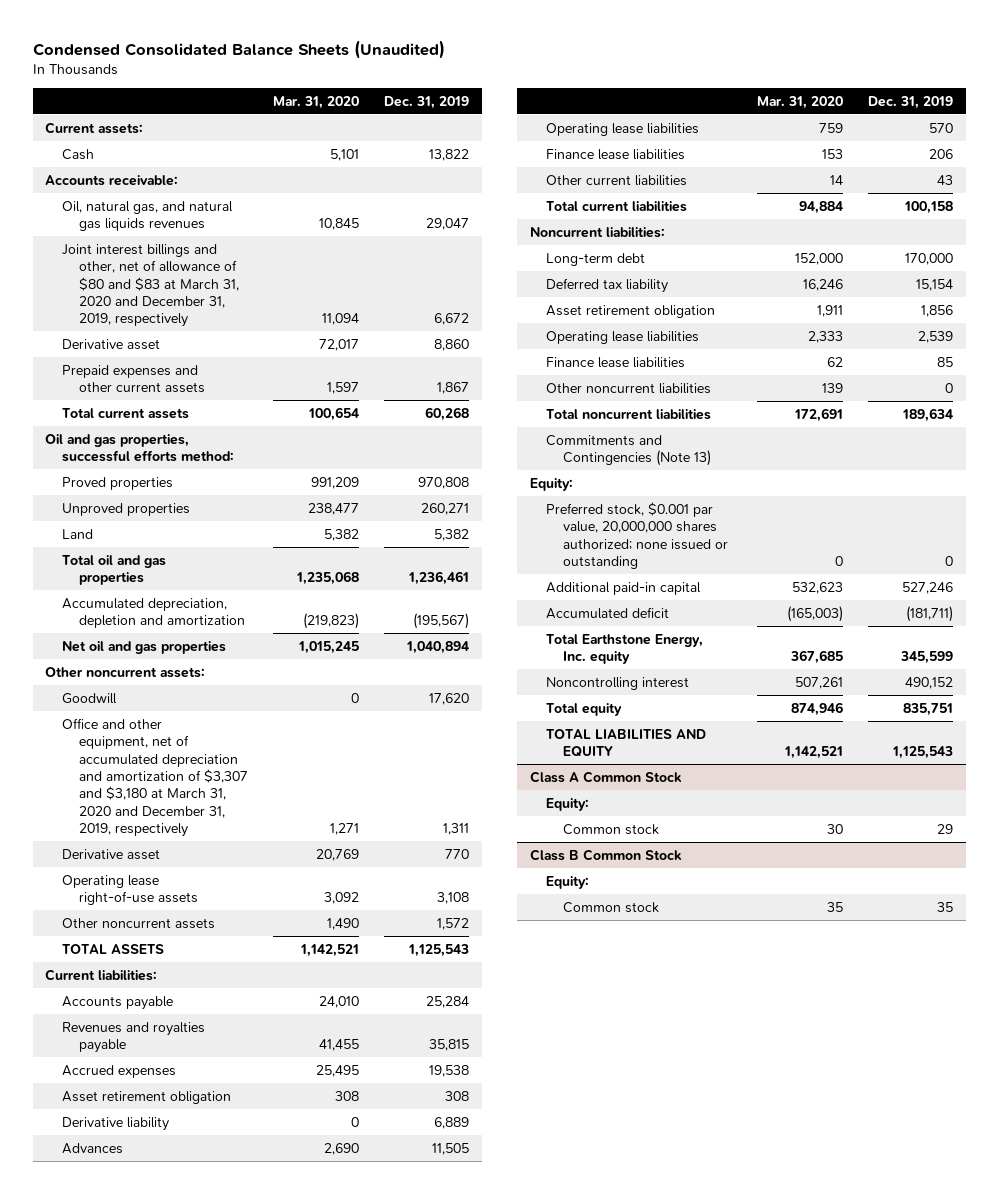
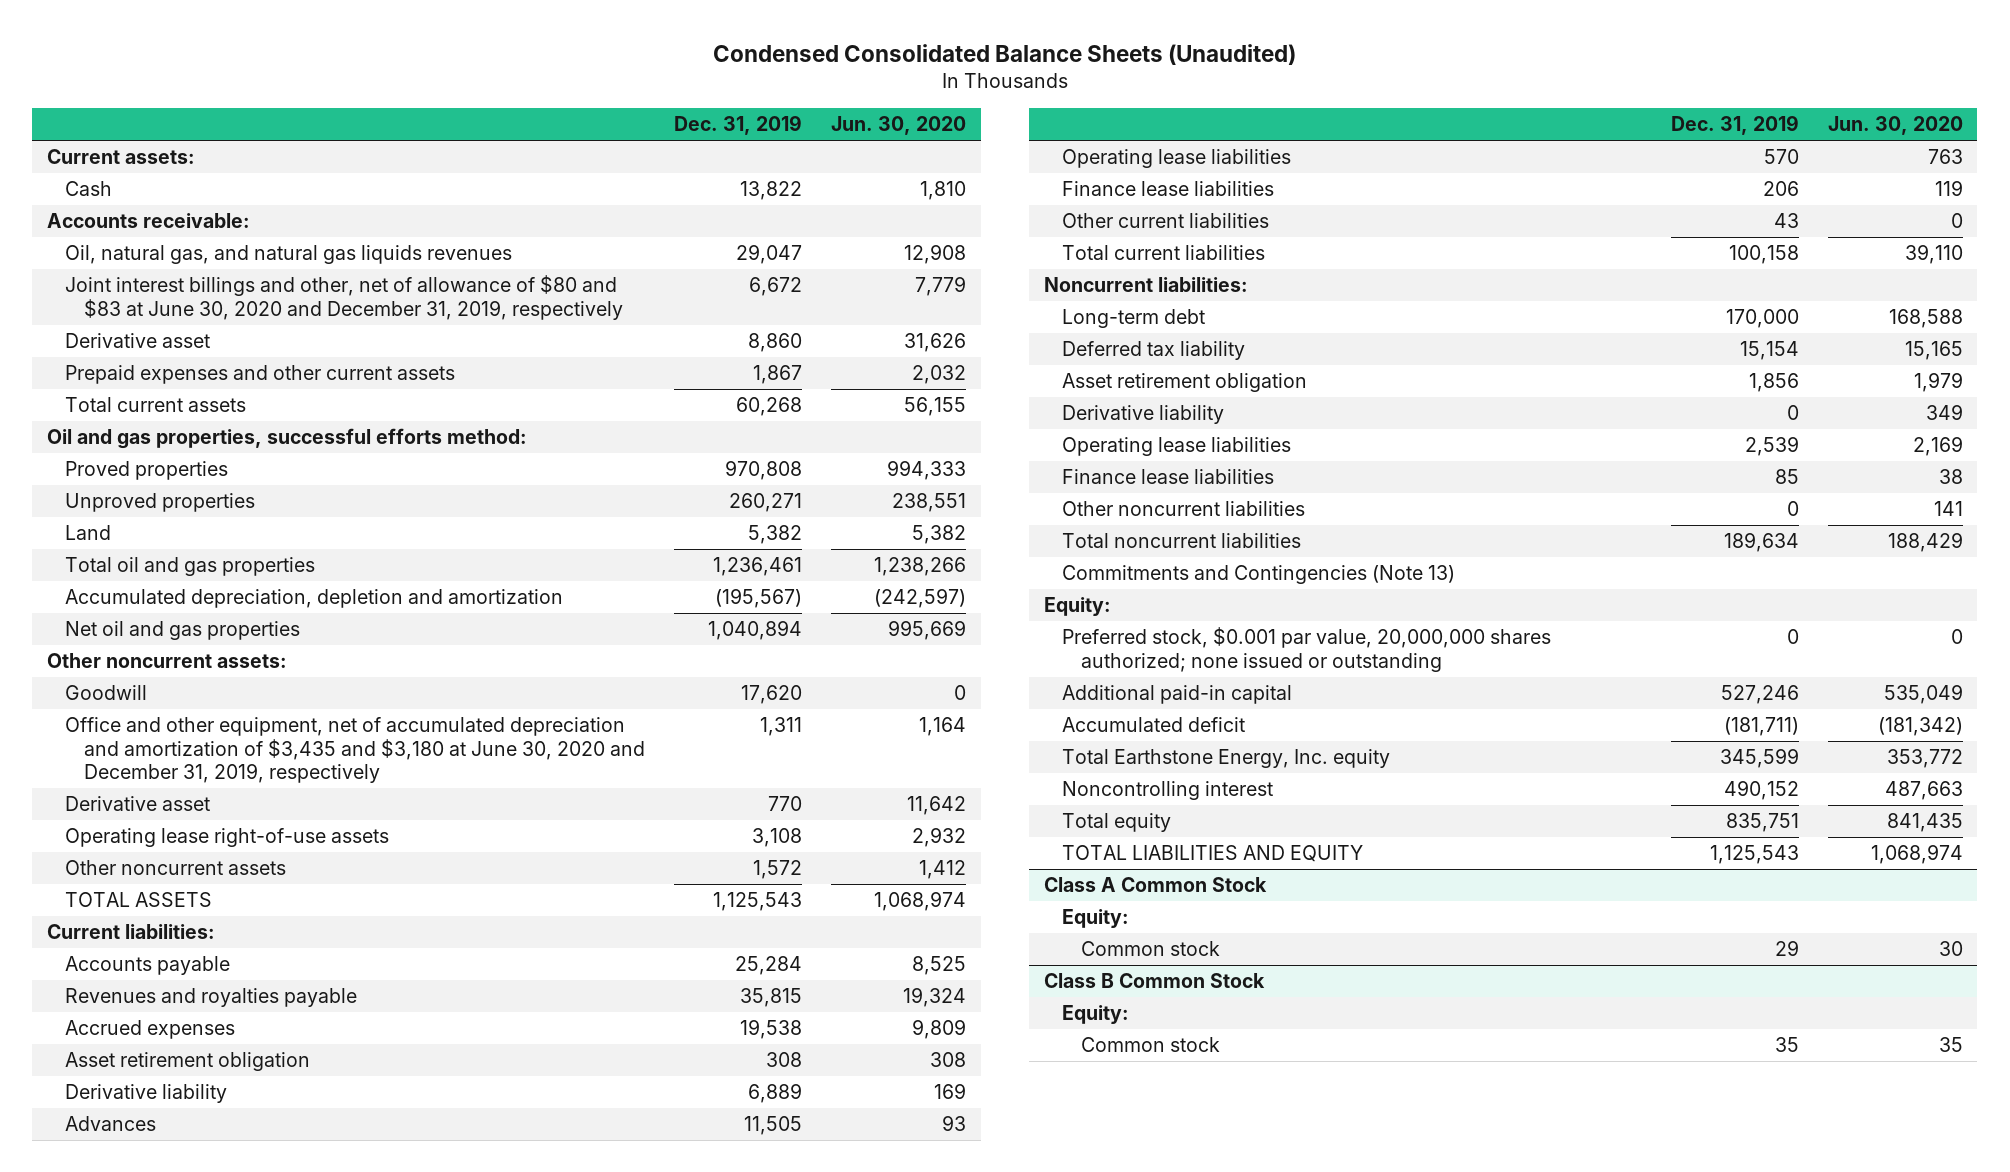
[272,95,359,109] Mar. 31, 2020 -> none
none -> [831,116,967,136] Jun. 30, 2020
[62,243,239,328] Joint interest billings and other, net of allowance of $80 and $83 at March 31, 2020 and December 31, 2019, respectively -> [65,275,624,320] Joint interest billings and other, net of allowance of $80 and $83 at June 30, 2020 and December 31, 2019, respectively
[62,717,248,838] Office and other equipment, net of accumulated depreciation and amortization of $3,307 and $3,180 at March 31, 2020 and December 31, 2019, respectively -> [65,717,646,783] Office and other equipment, net of accumulated depreciation and amortization of $3,435 and $3,180 at June 30, 2020 and December 31, 2019, respectively
none -> [1062,405,1225,425] Derivative liability

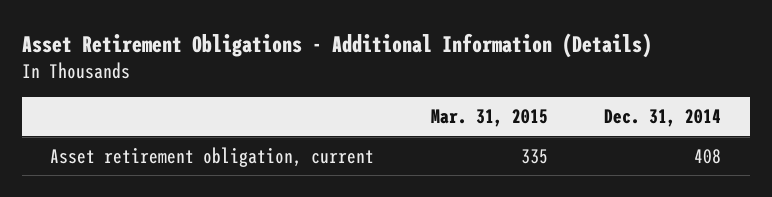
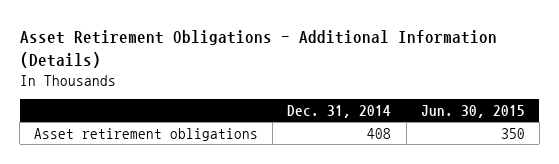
[430,109,548,128] Mar. 31, 2015 -> none
none -> [420,105,525,119] Jun. 30, 2015
[50,146,375,167] Asset retirement obligation, current -> [34,127,259,141] Asset retirement obligations

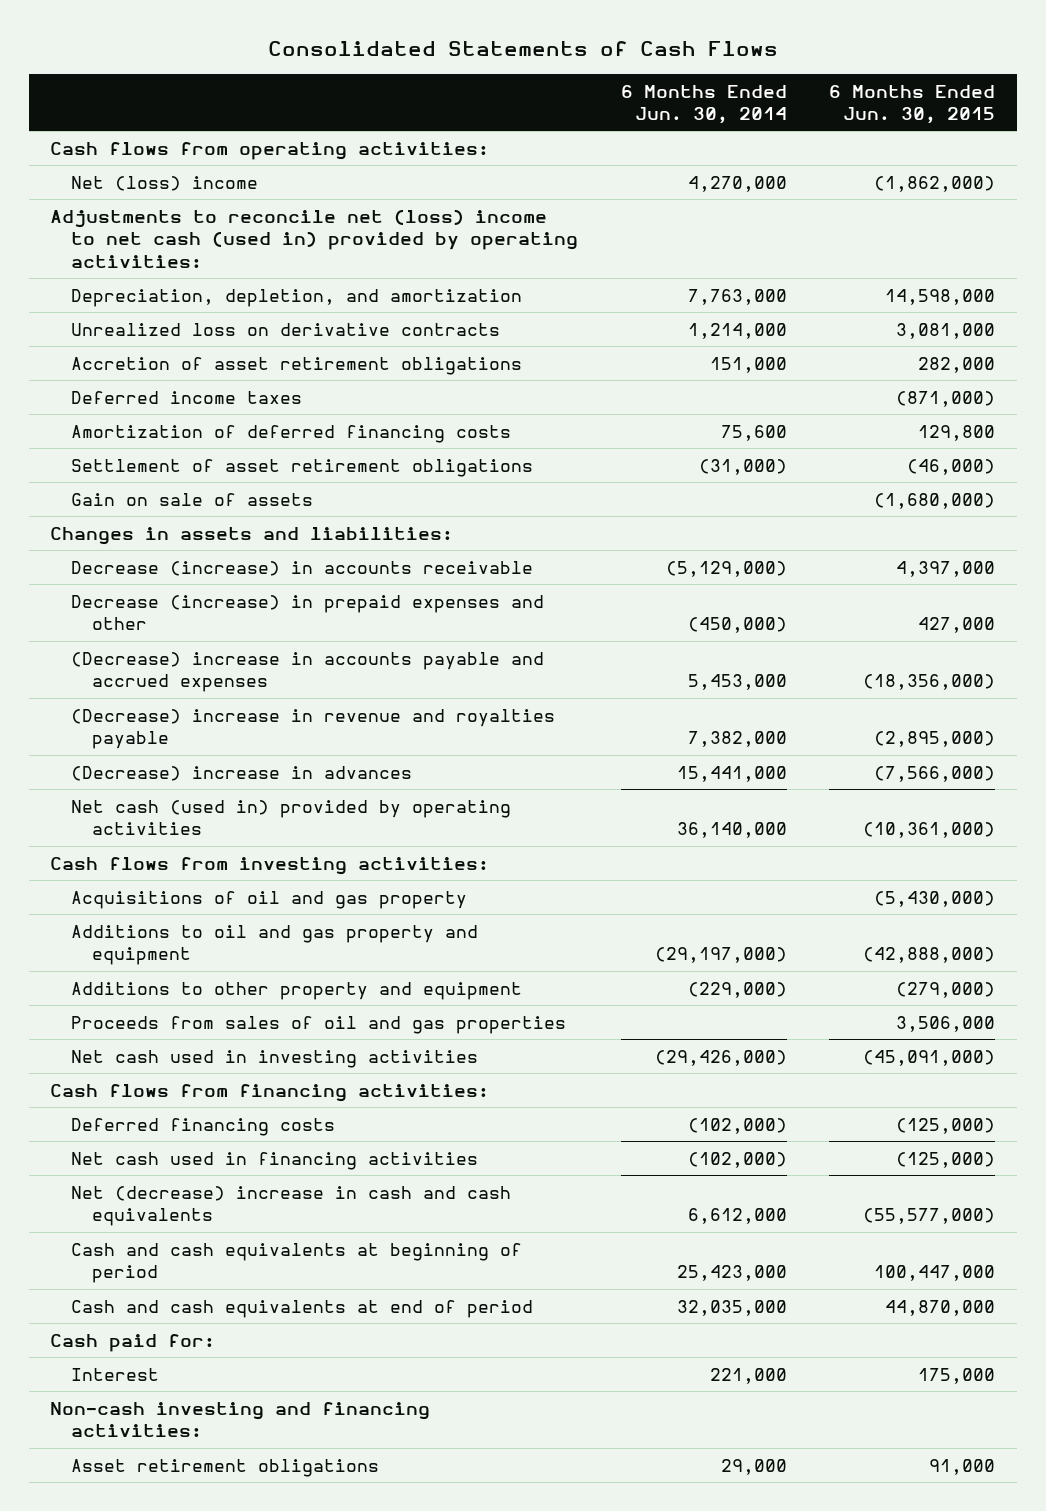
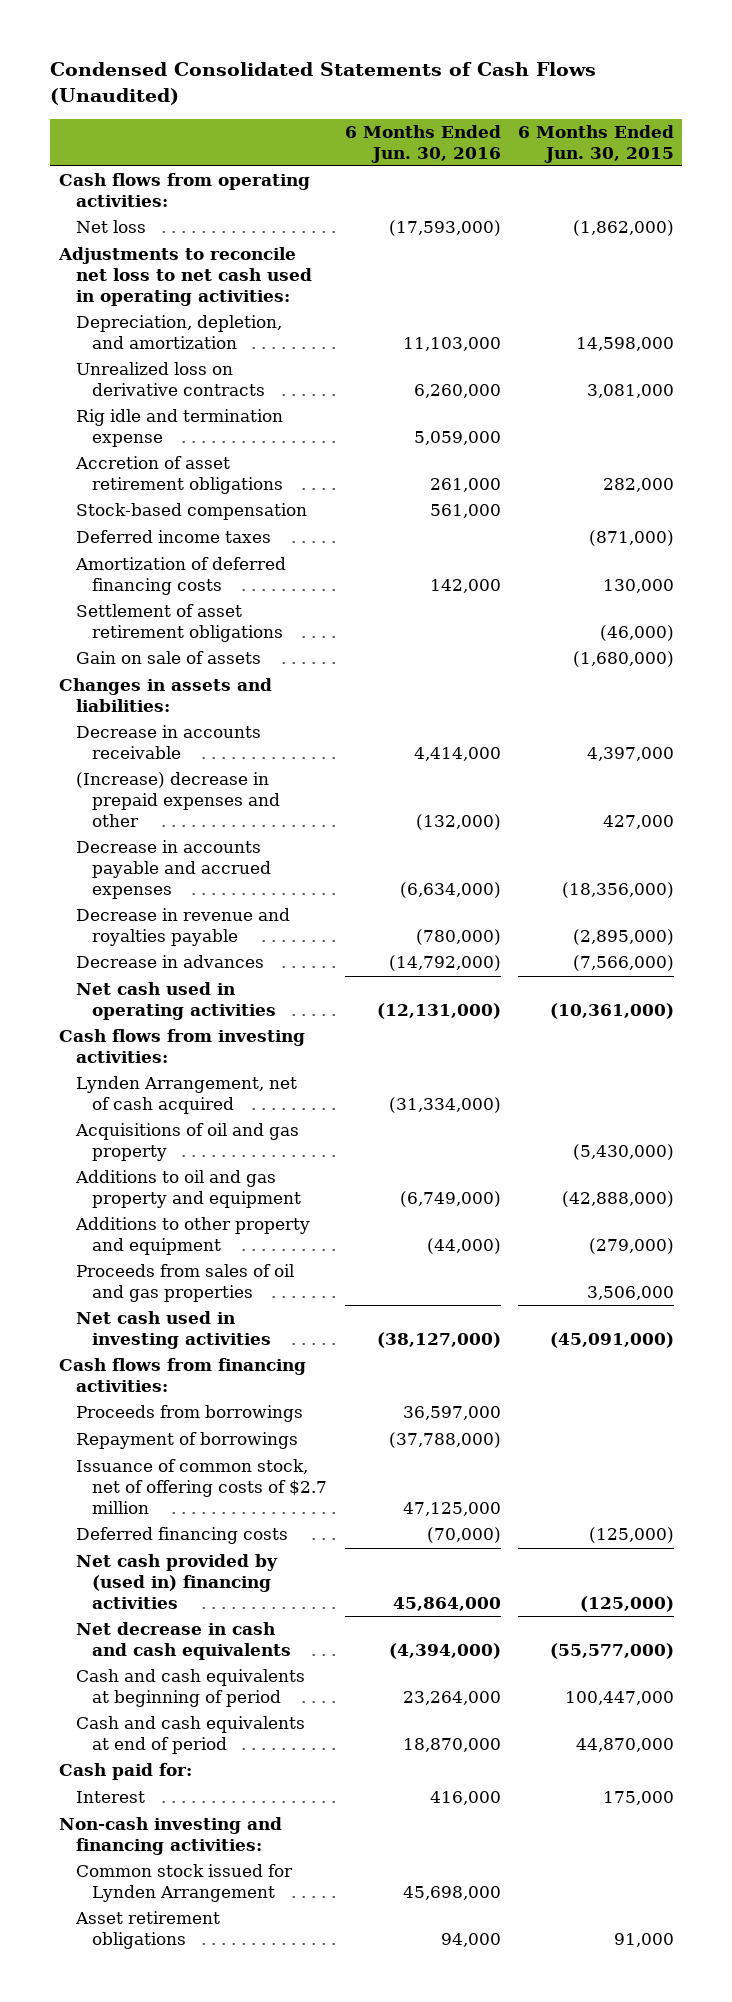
[267,41,778,57] Consolidated Statements of Cash Flows -> [50,61,597,105] Condensed Consolidated Statements of Cash Flows (Unaudited)
[620,84,787,124] 6 Months Ended Jun. 30, 2014 -> none
none -> [344,125,501,163] 6 Months Ended Jun. 30, 2016
[71,175,259,191] Net (loss) income -> [75,220,146,234] Net loss
[50,208,579,268] Adjustments to reconcile net (loss) income to net cash (used in) provided by operating activities: -> [57,247,312,306] Adjustments to reconcile net loss to net cash used in operating activities:
none -> [75,409,283,448] Rig idle and termination expense
none -> [75,503,307,521] Stock-based compensation
[918,424,996,441] 129,800 -> [602,579,674,594] 130,000
[71,560,534,576] Decrease (increase) in accounts receivable -> [75,725,261,760] Decrease in accounts receivable
[71,594,545,631] Decrease (increase) in prepaid expenses and other -> [75,772,281,827] (Increase) decrease in prepaid expenses and other
[71,651,545,693] (Decrease) increase in accounts payable and accrued expenses -> [75,840,272,899] Decrease in accounts payable and accrued expenses
[71,708,556,750] (Decrease) increase in revenue and royalties payable -> [75,908,290,947] Decrease in revenue and royalties payable
[71,765,413,781] (Decrease) increase in advances -> [75,955,264,969] Decrease in advances
[71,799,512,836] Net cash (used in) provided by operating activities -> [75,982,277,1021] Net cash used in operating activities
none -> [75,1076,297,1115] Lynden Arrangement, net of cash acquired
none -> [75,1405,303,1423] Proceeds from borrowings
none -> [75,1432,298,1450] Repayment of borrowings
none -> [75,1459,328,1514] Issuance of common stock, net of offering costs of $2.7 million
[71,1151,479,1170] Net cash used in financing activities -> [75,1554,278,1609] Net cash provided by (used in) financing activities
[71,1185,512,1227] Net (decrease) increase in cash and cash equivalents -> [75,1622,292,1661] Net decrease in cash and cash equivalents
none -> [75,1864,293,1903] Common stock issued for Lynden Arrangement

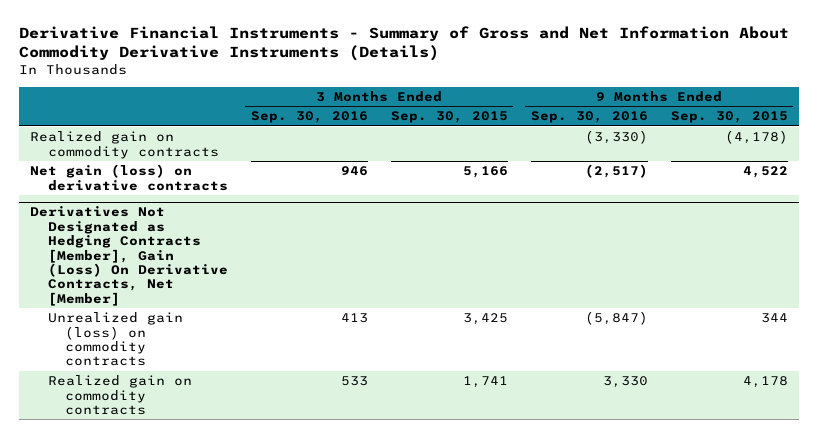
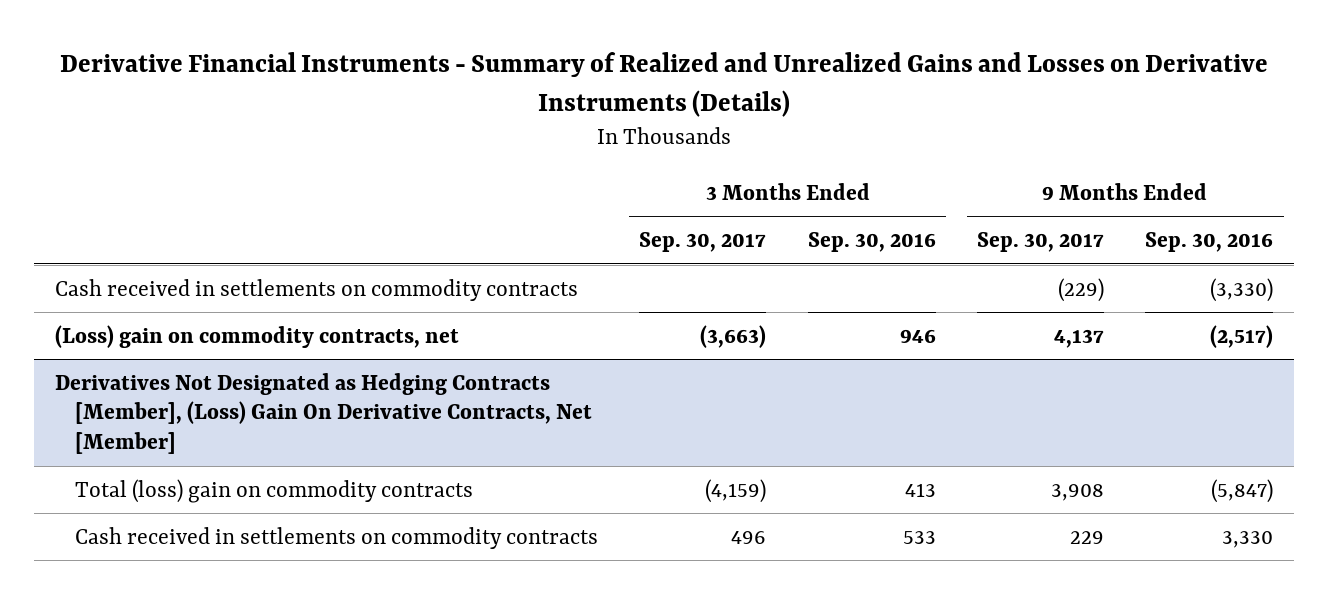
[18,25,789,62] Derivative Financial Instruments - Summary of Gross and Net Information About Commodity Derivative Instruments (Details) -> [60,52,1269,117] Derivative Financial Instruments - Summary of Realized and Unrealized Gains and Losses on Derivative Instruments (Details)
[390,111,508,124] Sep. 30, 2015 -> none
[670,111,788,124] Sep. 30, 2015 -> none
none -> [639,232,767,253] Sep. 30, 2017
none -> [976,232,1104,253] Sep. 30, 2017
[30,131,219,159] Realized gain on commodity contracts -> [54,278,578,301] Cash received in settlements on commodity contracts
[30,164,228,191] Net gain (loss) on derivative contracts -> [54,324,459,348] (Loss) gain on commodity contracts, net
[30,206,228,306] Derivatives Not Designated as Hedging Contracts [Member], Gain (Loss) On Derivative Contracts, Net [Member] -> [54,372,593,455] Derivatives Not Designated as Hedging Contracts [Member], (Loss) Gain On Derivative Contracts, Net [Member]
[47,312,183,367] Unrealized gain (loss) on commodity contracts -> [75,478,474,503] Total (loss) gain on commodity contracts
[47,375,192,415] Realized gain on commodity contracts -> [75,526,599,549] Cash received in settlements on commodity contracts

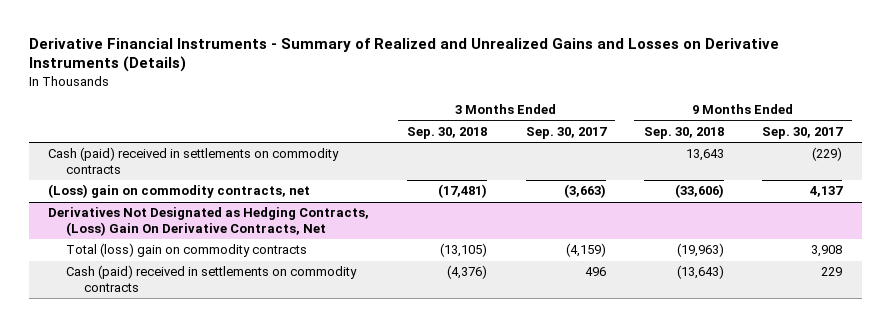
[807,232,936,253] Sep. 30, 2016 -> none
[1145,232,1274,253] Sep. 30, 2016 -> none
none -> [407,126,488,139] Sep. 30, 2018
none -> [643,126,724,139] Sep. 30, 2018
[54,278,578,301] Cash received in settlements on commodity contracts -> [47,147,339,175] Cash (paid) received in settlements on commodity contracts
[54,372,593,455] Derivatives Not Designated as Hedging Contracts [Member], (Loss) Gain On Derivative Contracts, Net [Member] -> [47,207,369,237] Derivatives Not Designated as Hedging Contracts, (Loss) Gain On Derivative Contracts, Net
[75,526,599,549] Cash received in settlements on commodity contracts -> [66,265,358,293] Cash (paid) received in settlements on commodity contracts

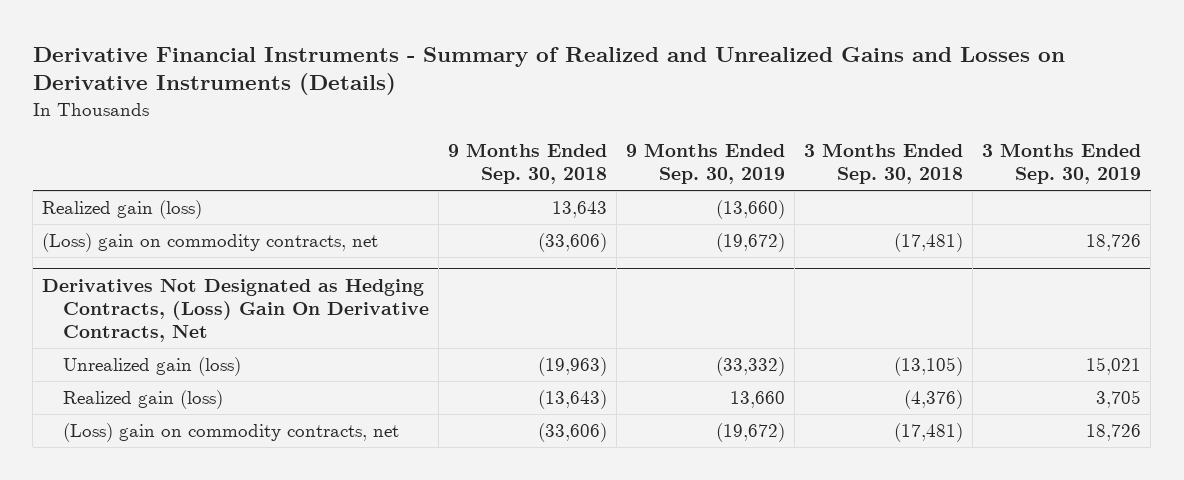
[525,126,607,139] Sep. 30, 2017 -> none
[762,126,844,139] Sep. 30, 2017 -> none
none -> [625,142,785,185] 9 Months Ended Sep. 30, 2019
none -> [982,142,1142,185] 3 Months Ended Sep. 30, 2019
[47,147,339,175] Cash (paid) received in settlements on commodity contracts -> [42,199,203,219] Realized gain (loss)
[66,243,308,258] Total (loss) gain on commodity contracts -> [62,356,241,376] Unrealized gain (loss)
[66,265,358,293] Cash (paid) received in settlements on commodity contracts -> [62,389,223,409] Realized gain (loss)
none -> [62,422,399,442] (Loss) gain on commodity contracts, net

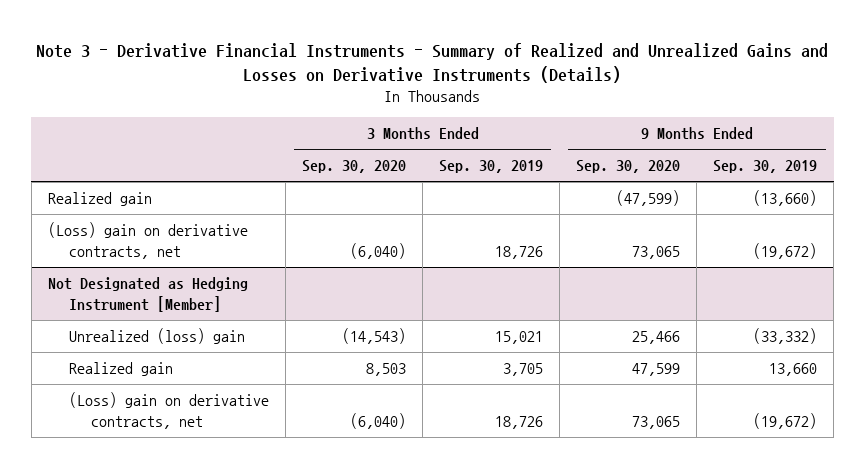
[32,46,1065,96] Derivative Financial Instruments - Summary of Realized and Unrealized Gains and Losses on Derivative Instruments (Details) -> [36,42,829,84] Note 3 - Derivative Financial Instruments - Summary of Realized and Unrealized Gains and Losses on Derivative Instruments (Details)
[447,142,607,185] 9 Months Ended Sep. 30, 2018 -> none
[804,142,964,185] 3 Months Ended Sep. 30, 2018 -> none
none -> [302,160,407,174] Sep. 30, 2020
none -> [576,160,681,174] Sep. 30, 2020
[42,278,429,343] Derivatives Not Designated as Hedging Contracts, (Loss) Gain On Derivative Contracts, Net -> none
[42,199,203,219] Realized gain (loss) -> [47,192,152,207] Realized gain
[42,232,379,252] (Loss) gain on commodity contracts, net -> [47,222,248,259] (Loss) gain on derivative contracts, net
none -> [47,277,248,312] Not Designated as Hedging Instrument [Member]
[62,356,241,376] Unrealized gain (loss) -> [69,328,246,345] Unrealized (loss) gain
[62,389,223,409] Realized gain (loss) -> [69,362,174,377] Realized gain
[62,422,399,442] (Loss) gain on commodity contracts, net -> [69,392,270,429] (Loss) gain on derivative contracts, net

